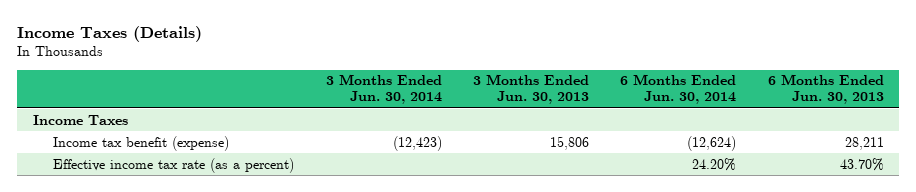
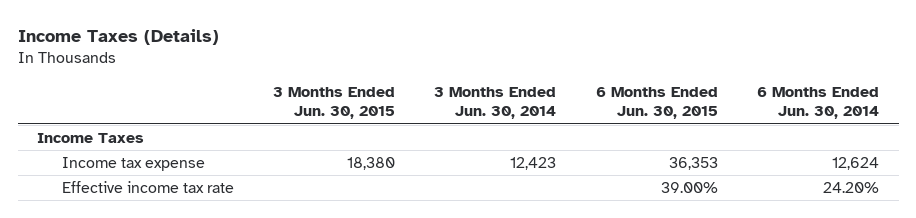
[473,74,590,105] 3 Months Ended Jun. 30, 2013 -> none
[767,74,884,105] 6 Months Ended Jun. 30, 2013 -> none
none -> [272,87,395,120] 3 Months Ended Jun. 30, 2015
none -> [595,87,718,120] 6 Months Ended Jun. 30, 2015
[53,135,230,151] Income tax benefit (expense) -> [61,157,205,172] Income tax expense
[392,135,442,151] (12,423) -> [510,157,557,171] 12,423
[687,135,737,151] (12,624) -> [832,157,880,171] 12,624
[53,157,295,173] Effective income tax rate (as a percent) -> [61,181,234,194] Effective income tax rate

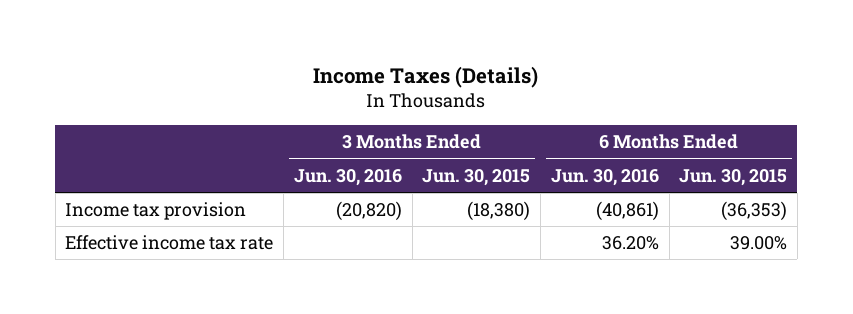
[434,87,557,120] 3 Months Ended Jun. 30, 2014 -> none
[757,87,880,120] 6 Months Ended Jun. 30, 2014 -> none
none -> [293,168,402,186] Jun. 30, 2016
none -> [550,168,659,186] Jun. 30, 2016
[37,133,145,144] Income Taxes -> none
[61,157,205,172] Income tax expense -> [65,202,247,221] Income tax provision
[346,157,395,171] 18,380 -> [467,201,531,222] (18,380)
[668,157,718,171] 36,353 -> [721,201,788,222] (36,353)

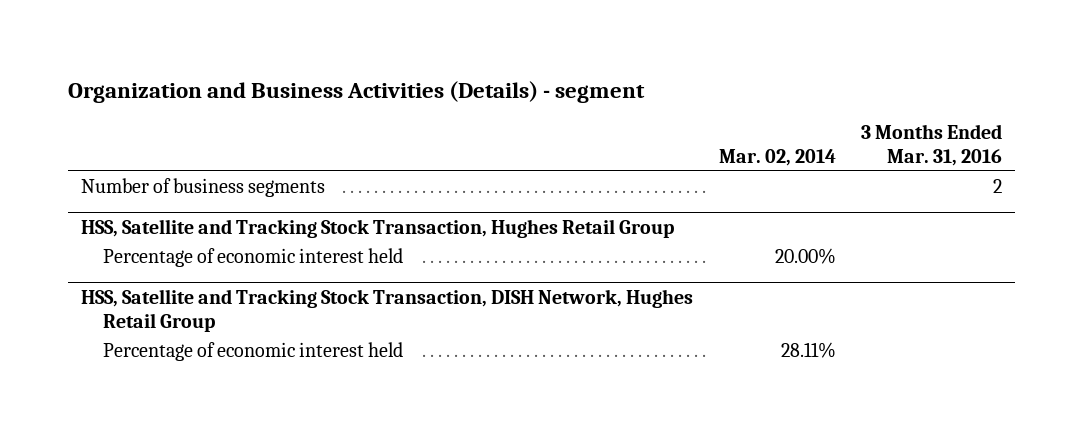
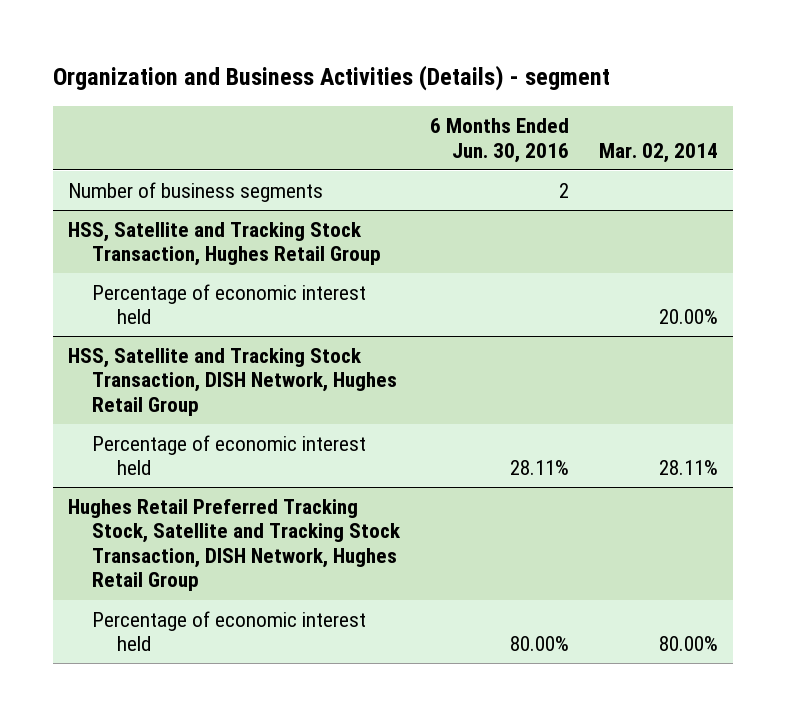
[861,124,1003,166] 3 Months Ended Mar. 31, 2016 -> none
none -> [429,118,569,163] 6 Months Ended Jun. 30, 2016
none -> [67,498,402,592] Hughes Retail Preferred Tracking Stock, Satellite and Tracking Stock Transaction, DISH Network, Hughes Retail Group
none -> [92,610,367,652] Percentage of economic interest held

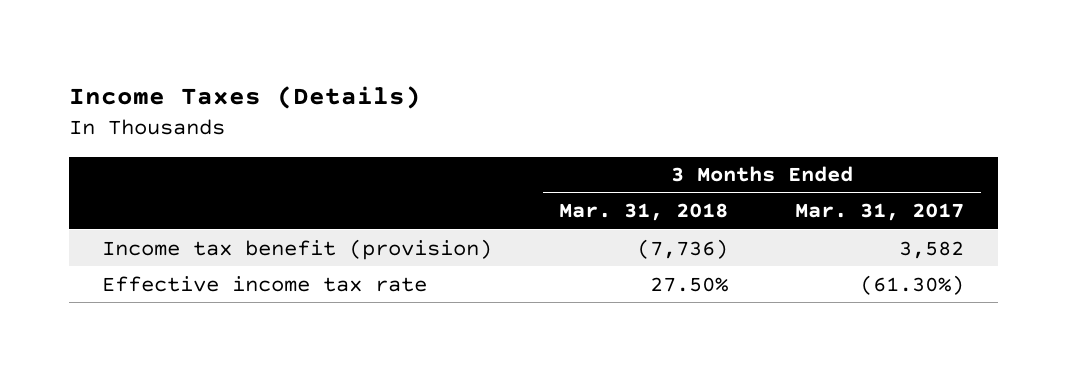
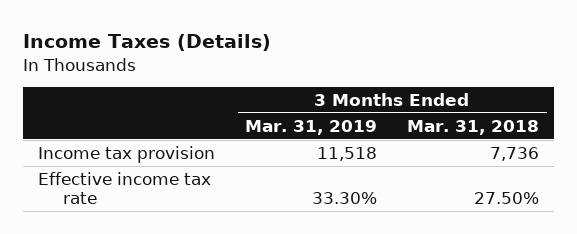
[795,203,965,222] Mar. 31, 2017 -> none
none -> [245,119,378,135] Mar. 31, 2019
[102,238,493,260] Income tax benefit (provision) -> [38,145,216,163] Income tax provision
[637,238,729,259] (7,736) -> [490,146,540,161] 7,736

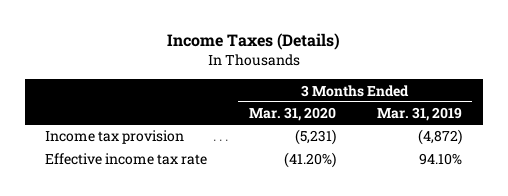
[407,119,540,135] Mar. 31, 2018 -> none
none -> [248,107,336,122] Mar. 31, 2020
[317,146,378,161] 11,518 -> [418,129,463,146] (4,872)
[312,192,378,205] 33.30% -> [419,153,463,166] 94.10%

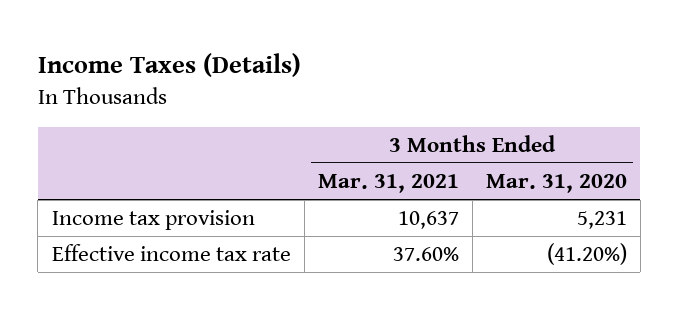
[377,107,463,122] Mar. 31, 2019 -> none
none -> [317,174,459,194] Mar. 31, 2021
[294,129,336,146] (5,231) -> [576,211,627,230] 5,231

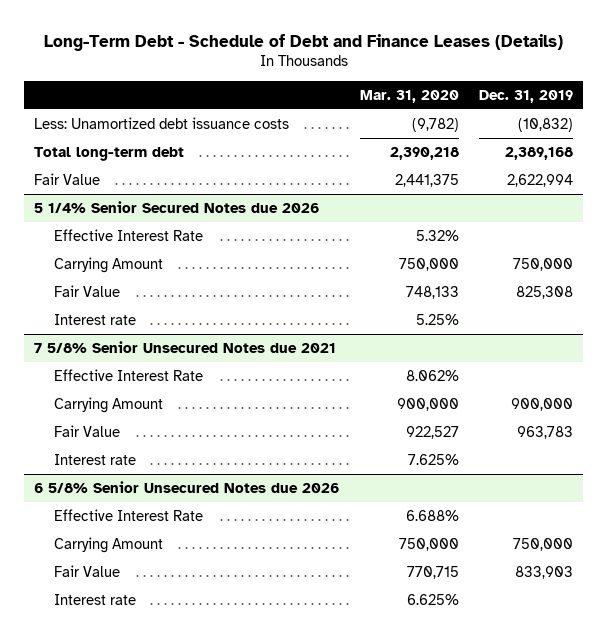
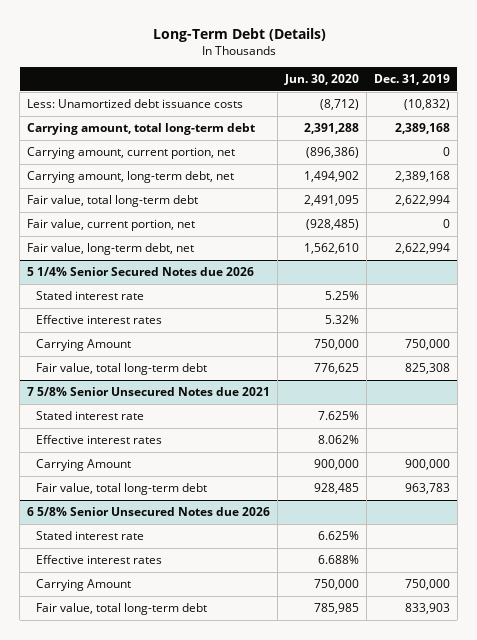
[43,33,563,51] Long-Term Debt - Schedule of Debt and Finance Leases (Details) -> [152,27,326,42] Long-Term Debt (Details)
[359,89,459,103] Mar. 31, 2020 -> none
none -> [284,74,360,86] Jun. 30, 2020
[34,146,185,161] Total long-term debt -> [27,123,256,136] Carrying amount, total long-term debt
none -> [27,147,236,160] Carrying amount, current portion, net
none -> [27,171,235,184] Carrying amount, long-term debt, net
[34,172,101,185] Fair Value -> [27,195,199,208] Fair value, total long-term debt
none -> [27,219,196,232] Fair value, current portion, net
none -> [27,243,195,256] Fair value, long-term debt, net
none -> [36,291,145,301] Stated interest rate
[53,228,203,241] Effective Interest Rate -> [36,315,163,325] Effective interest rates
[53,313,136,325] Interest rate -> none
[53,284,120,297] Fair Value -> [36,363,208,376] Fair value, total long-term debt
none -> [36,411,145,421] Stated interest rate
[53,368,203,381] Effective Interest Rate -> [36,435,163,445] Effective interest rates
[53,453,136,465] Interest rate -> none
[53,424,120,437] Fair Value -> [36,483,208,496] Fair value, total long-term debt
none -> [36,531,145,541] Stated interest rate
[53,508,203,521] Effective Interest Rate -> [36,555,163,565] Effective interest rates
[53,593,136,605] Interest rate -> none
[53,564,120,577] Fair Value -> [36,603,208,616] Fair value, total long-term debt

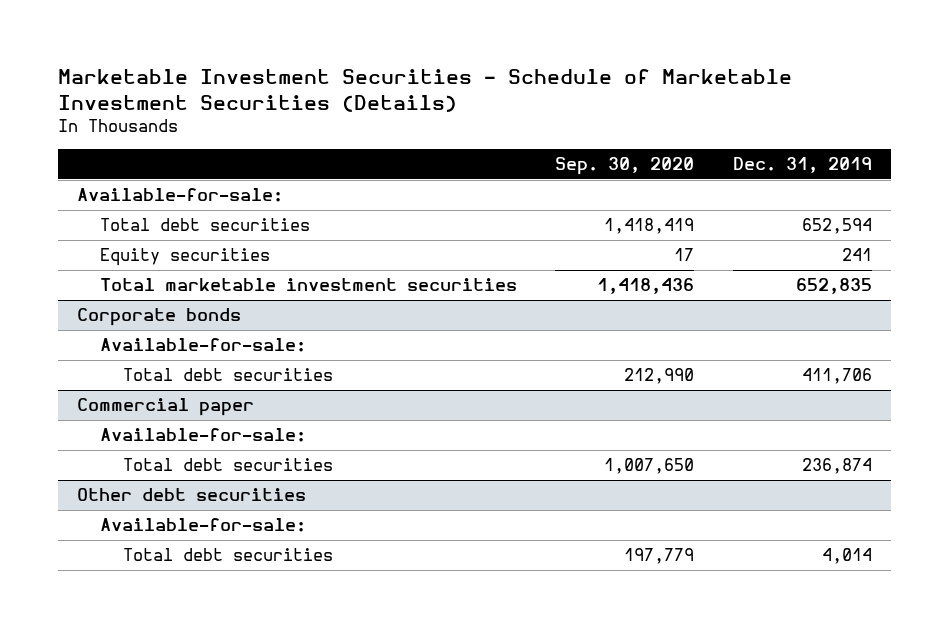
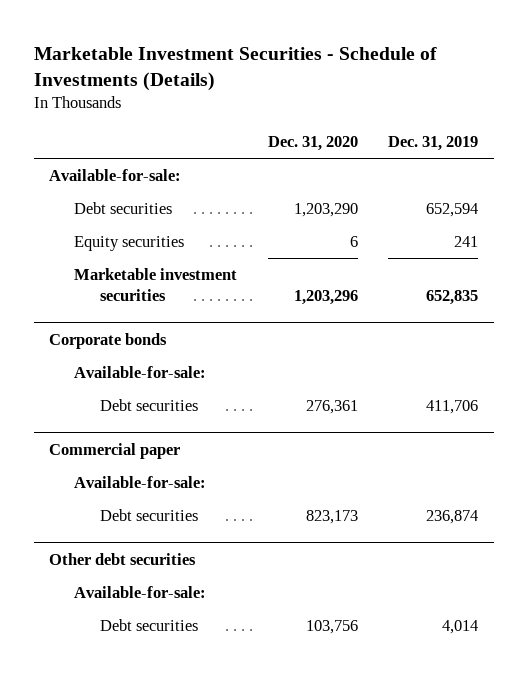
[57,68,792,112] Marketable Investment Securities - Schedule of Marketable Investment Securities (Details) -> [33,46,437,91] Marketable Investment Securities - Schedule of Investments (Details)
[555,157,695,176] Sep. 30, 2020 -> none
none -> [267,136,358,152] Dec. 31, 2020
[99,218,310,232] Total debt securities -> [74,202,173,215] Debt securities
[99,278,517,292] Total marketable investment securities -> [74,268,238,302] Marketable investment securities
[122,368,333,382] Total debt securities -> [99,399,198,412] Debt securities
[122,458,333,472] Total debt securities -> [99,509,198,522] Debt securities
[122,548,333,562] Total debt securities -> [99,619,198,632] Debt securities

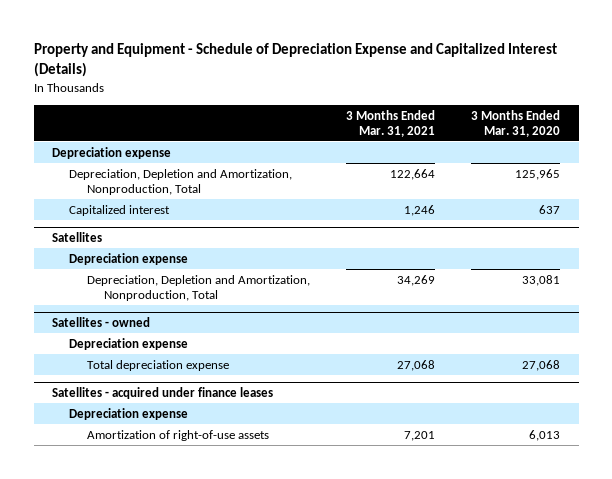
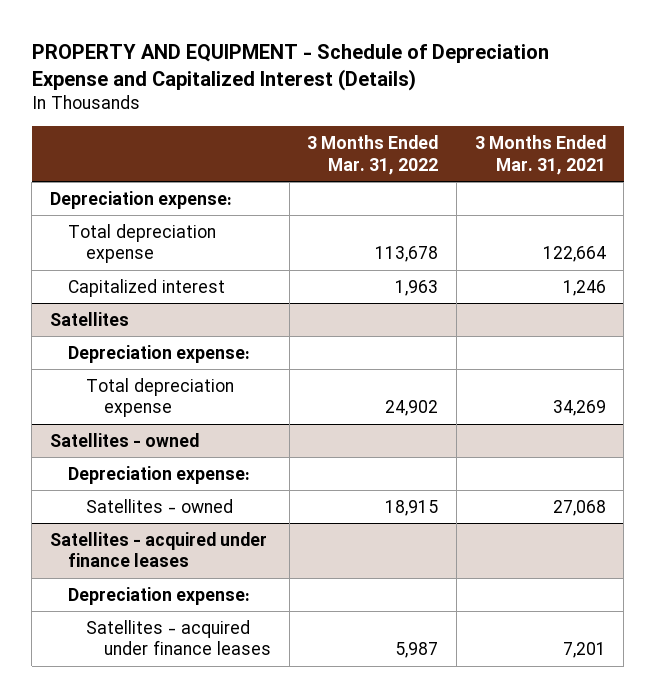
[33,42,557,78] Property and Equipment - Schedule of Depreciation Expense and Capitalized Interest (Details) -> [31,43,549,91] PROPERTY AND EQUIPMENT - Schedule of Depreciation Expense and Capitalized Interest (Details)
[471,109,561,137] 3 Months Ended Mar. 31, 2020 -> none
none -> [307,135,439,175] 3 Months Ended Mar. 31, 2022
[51,146,171,159] Depreciation expense -> [49,190,232,209] Depreciation expense:
[69,168,293,195] Depreciation, Depletion and Amortization, Nonproduction, Total -> [67,223,216,264] Total depreciation expense
[69,252,189,265] Depreciation expense -> [67,344,250,363] Depreciation expense:
[86,274,310,301] Depreciation, Depletion and Amortization, Nonproduction, Total -> [85,377,234,418] Total depreciation expense
[69,337,189,350] Depreciation expense -> [67,465,250,484] Depreciation expense:
[86,359,229,371] Total depreciation expense -> [85,498,233,513] Satellites - owned
[69,407,189,420] Depreciation expense -> [67,586,250,605] Depreciation expense:
[86,429,269,441] Amortization of right-of-use assets -> [85,619,272,656] Satellites - acquired under finance leases

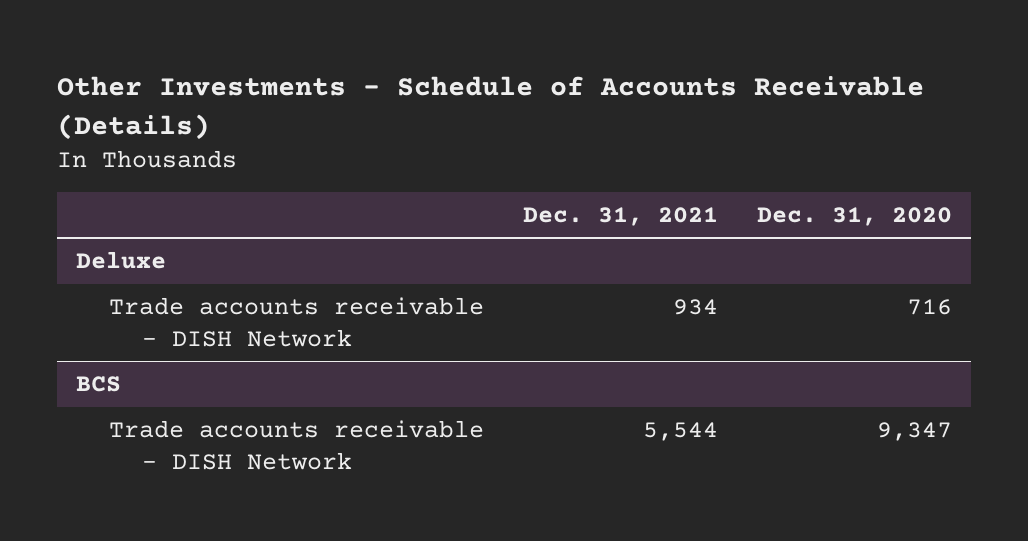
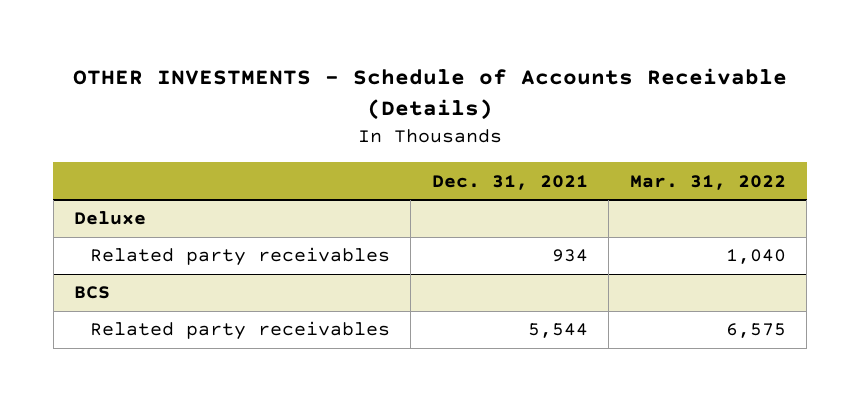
[56,76,924,140] Other Investments - Schedule of Accounts Receivable (Details) -> [73,68,788,121] OTHER INVESTMENTS - Schedule of Accounts Receivable (Details)
[756,206,952,226] Dec. 31, 2020 -> none
none -> [629,174,786,190] Mar. 31, 2022
[109,296,485,347] Trade accounts receivable - DISH Network -> [90,247,391,267] Related party receivables
[109,419,485,470] Trade accounts receivable - DISH Network -> [90,321,391,341] Related party receivables

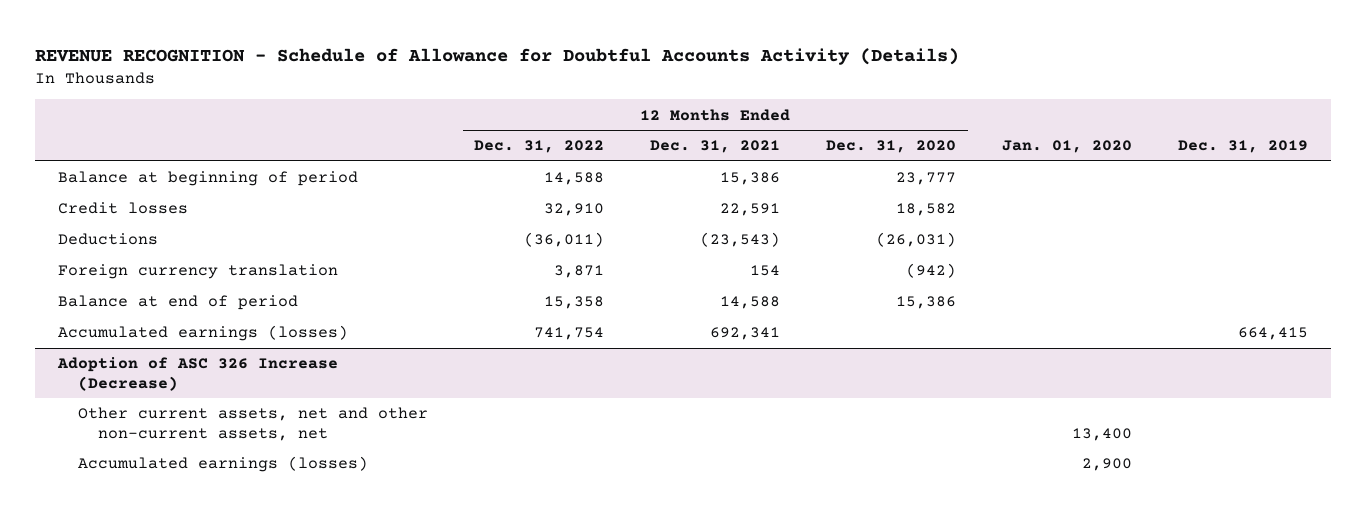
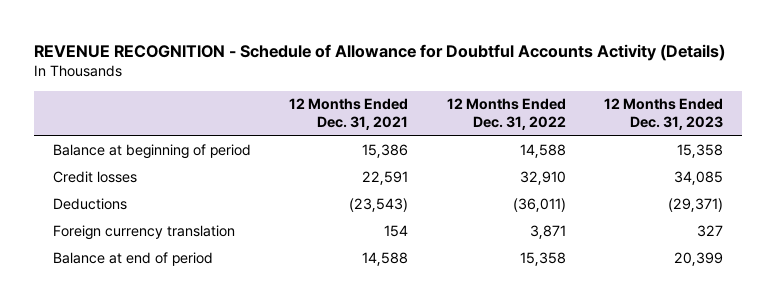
[826,140,957,154] Dec. 31, 2020 -> none
[1002,140,1133,154] Jan. 01, 2020 -> none
[1178,140,1309,154] Dec. 31, 2019 -> none
none -> [604,98,724,130] 12 Months Ended Dec. 31, 2023
[58,325,349,342] Accumulated earnings (losses) -> none
[57,357,339,391] Adoption of ASC 326 Increase (Decrease) -> none
[78,407,429,441] Other current assets, net and other non-current assets, net -> none
[78,456,369,473] Accumulated earnings (losses) -> none

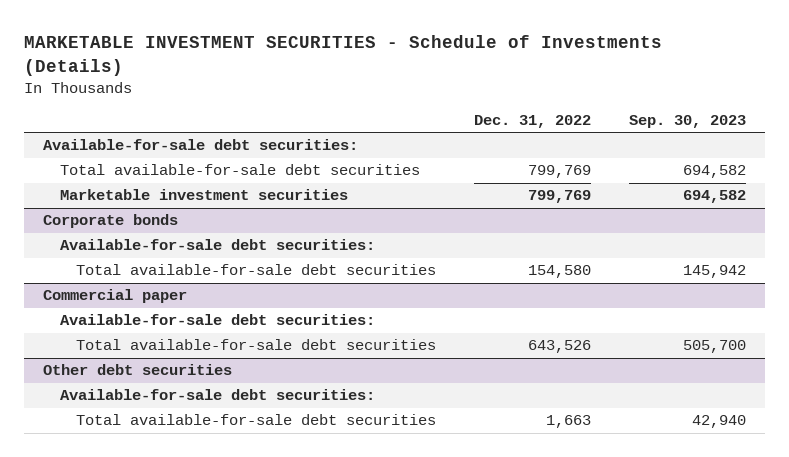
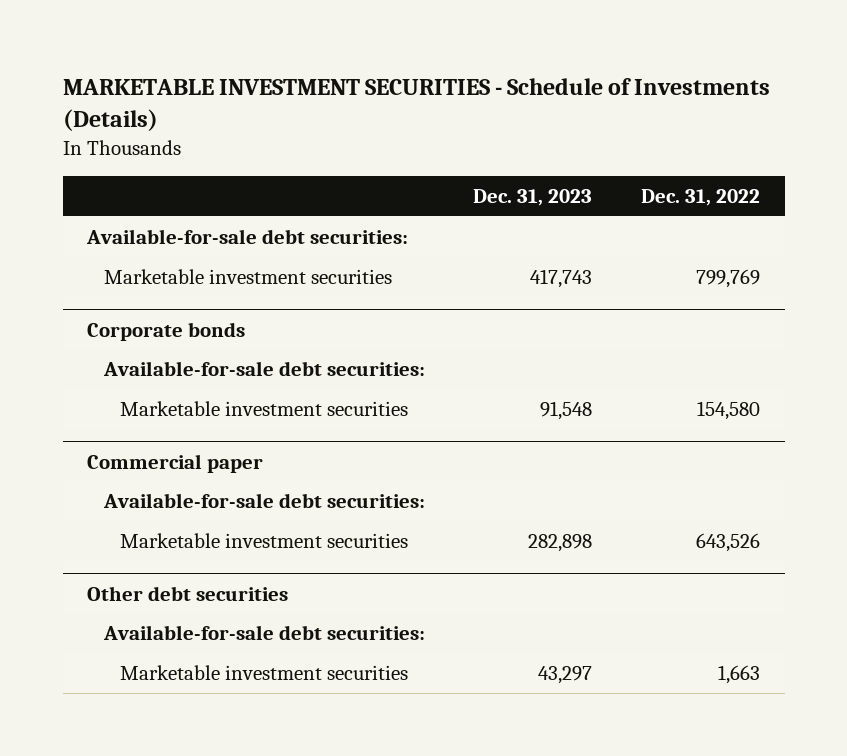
[628,115,746,129] Sep. 30, 2023 -> none
none -> [473,189,593,207] Dec. 31, 2023
[59,164,420,176] Total available-for-sale debt securities -> none
[76,264,437,276] Total available-for-sale debt securities -> [120,400,409,416] Marketable investment securities
[76,339,437,351] Total available-for-sale debt securities -> [120,532,409,548] Marketable investment securities
[76,414,437,426] Total available-for-sale debt securities -> [120,664,409,680] Marketable investment securities

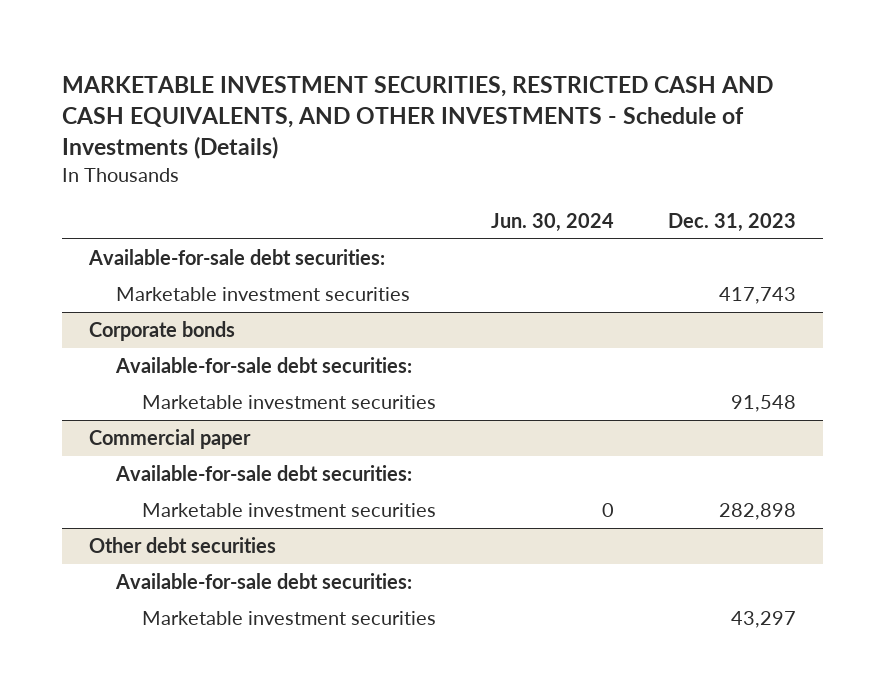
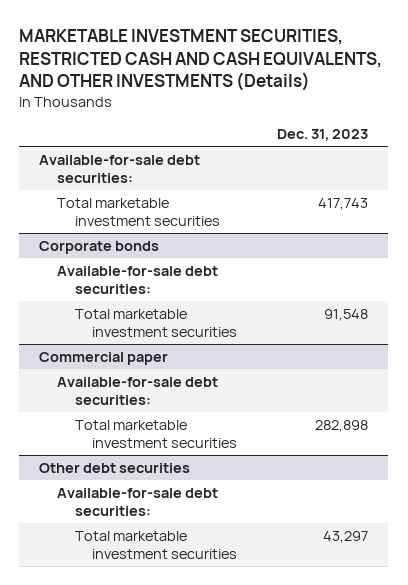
[61,76,773,160] MARKETABLE INVESTMENT SECURITIES, RESTRICTED CASH AND CASH EQUIVALENTS, AND OTHER INVESTMENTS - Schedule of Investments (Details) -> [19,28,383,92] MARKETABLE INVESTMENT SECURITIES, RESTRICTED CASH AND CASH EQUIVALENTS, AND OTHER INVESTMENTS (Details)
[490,212,614,232] Jun. 30, 2024 -> none
[115,287,410,302] Marketable investment securities -> [56,197,220,226] Total marketable investment securities
[142,395,437,410] Marketable investment securities -> [74,308,238,337] Total marketable investment securities
[142,503,437,518] Marketable investment securities -> [74,419,238,448] Total marketable investment securities
[142,611,437,626] Marketable investment securities -> [74,530,238,559] Total marketable investment securities

